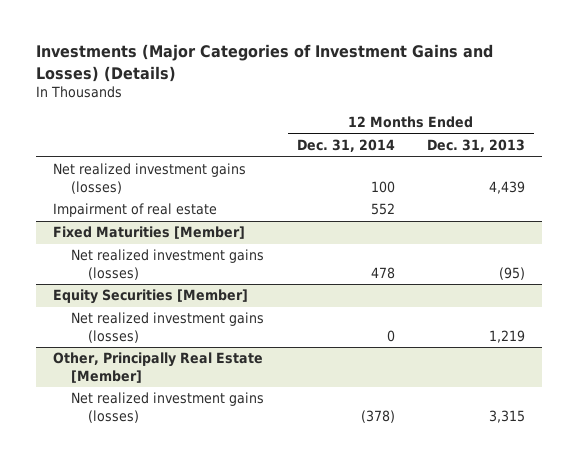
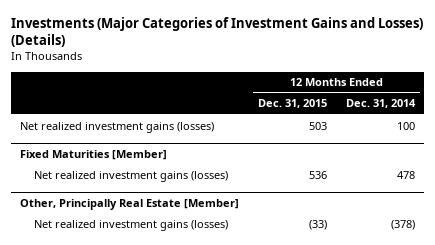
[427,139,526,153] Dec. 31, 2013 -> none
none -> [258,99,328,109] Dec. 31, 2015
[52,203,217,218] Impairment of real estate -> none
[52,289,248,305] Equity Securities [Member] -> none
[70,312,264,343] Net realized investment gains (losses) -> none

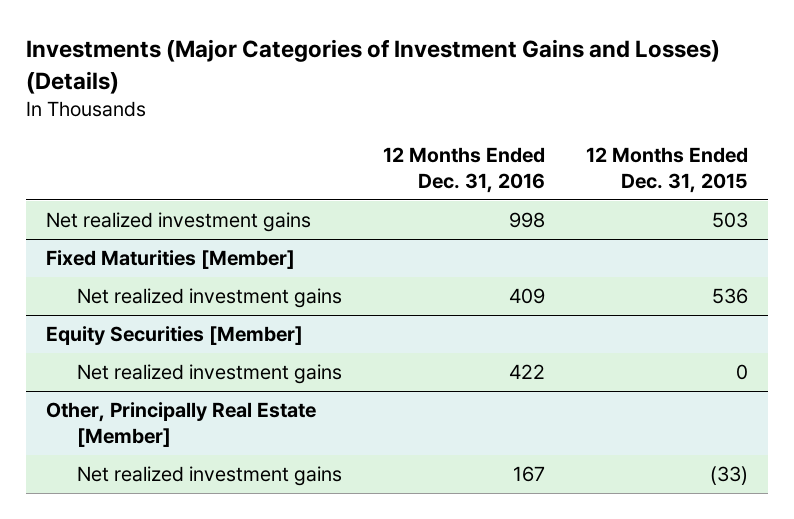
[345,99,416,109] Dec. 31, 2014 -> none
none -> [383,147,546,193] 12 Months Ended Dec. 31, 2016
[20,121,215,133] Net realized investment gains (losses) -> [46,212,312,233] Net realized investment gains
[33,170,228,182] Net realized investment gains (losses) -> [77,288,343,309] Net realized investment gains
none -> [46,326,304,346] Equity Securities [Member]
none -> [77,364,343,385] Net realized investment gains
[33,219,228,231] Net realized investment gains (losses) -> [77,466,343,487] Net realized investment gains

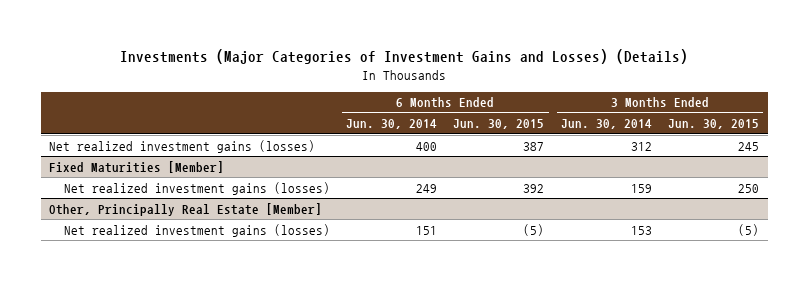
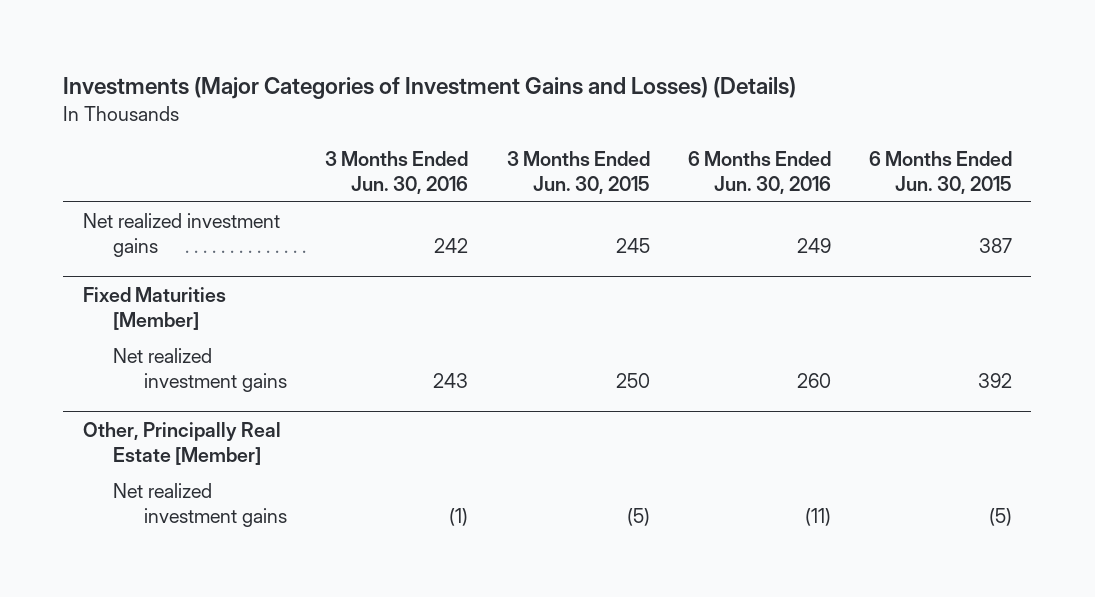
[345,119,437,130] Jun. 30, 2014 -> none
[560,119,652,130] Jun. 30, 2014 -> none
none -> [325,150,469,194] 3 Months Ended Jun. 30, 2016
none -> [687,150,831,194] 6 Months Ended Jun. 30, 2016
[48,139,315,153] Net realized investment gains (losses) -> [82,213,280,258] Net realized investment gains
[63,181,330,195] Net realized investment gains (losses) -> [113,348,288,393] Net realized investment gains
[63,223,330,237] Net realized investment gains (losses) -> [113,483,288,528] Net realized investment gains

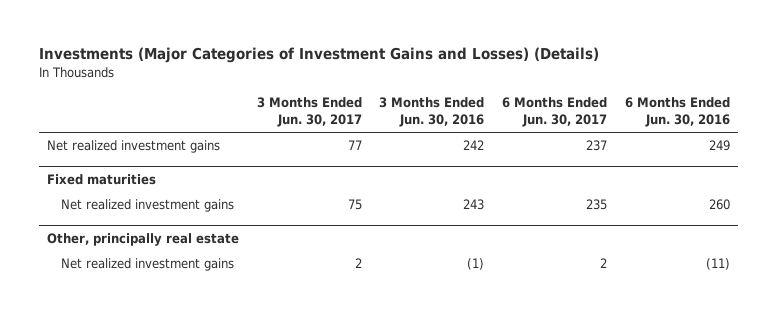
[506,150,650,194] 3 Months Ended Jun. 30, 2015 -> none
[869,150,1013,194] 6 Months Ended Jun. 30, 2015 -> none
none -> [256,97,362,128] 3 Months Ended Jun. 30, 2017
none -> [502,97,608,128] 6 Months Ended Jun. 30, 2017
[82,286,226,330] Fixed Maturities [Member] -> [47,173,157,185] Fixed maturities
[82,421,281,465] Other, Principally Real Estate [Member] -> [47,232,240,246] Other, principally real estate

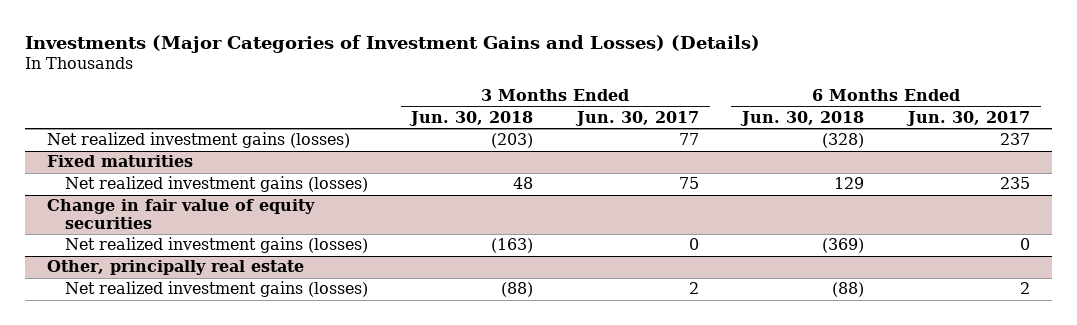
[379,97,485,128] 3 Months Ended Jun. 30, 2016 -> none
[624,97,730,128] 6 Months Ended Jun. 30, 2016 -> none
none -> [409,110,534,126] Jun. 30, 2018
none -> [740,110,865,126] Jun. 30, 2018
[47,140,221,154] Net realized investment gains -> [46,132,350,149] Net realized investment gains (losses)
[61,199,235,213] Net realized investment gains -> [64,176,368,193] Net realized investment gains (losses)
none -> [46,199,315,230] Change in fair value of equity securities
none -> [64,237,368,254] Net realized investment gains (losses)
[61,258,235,272] Net realized investment gains -> [64,281,368,298] Net realized investment gains (losses)

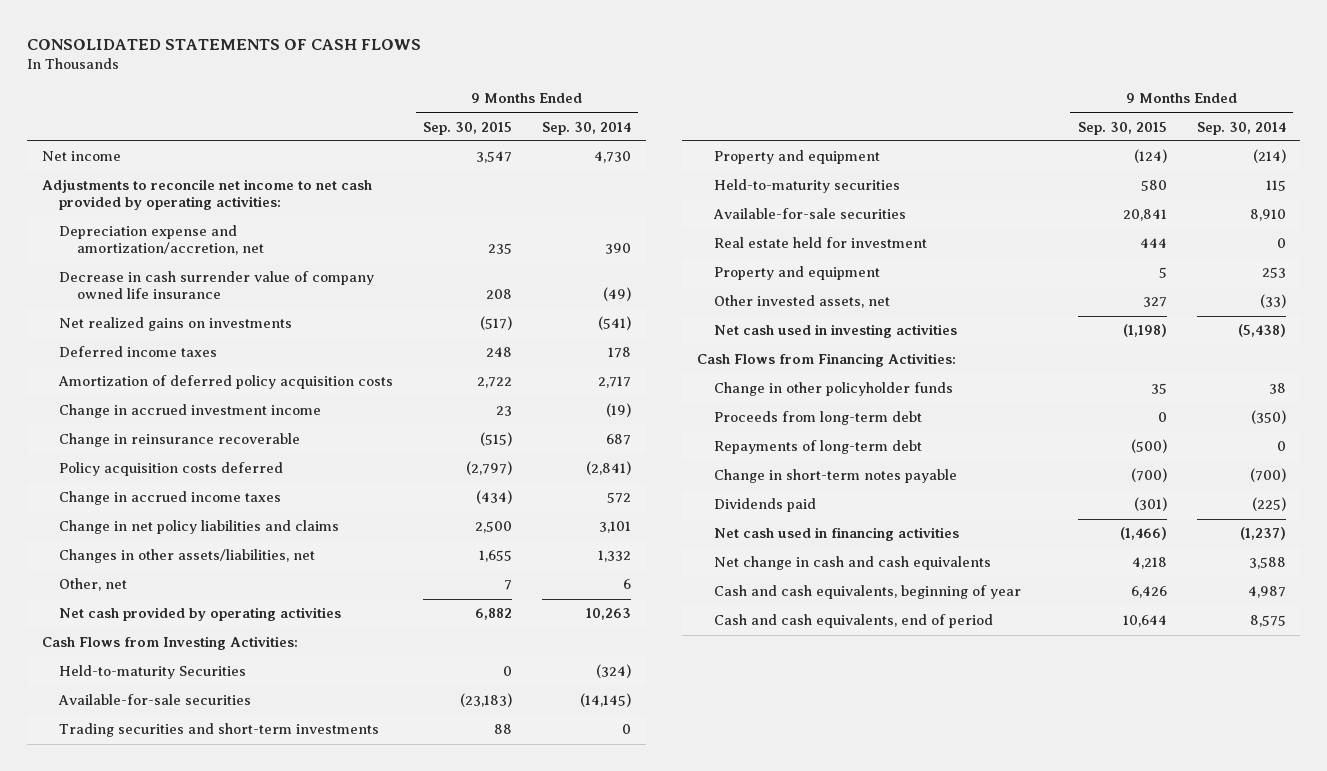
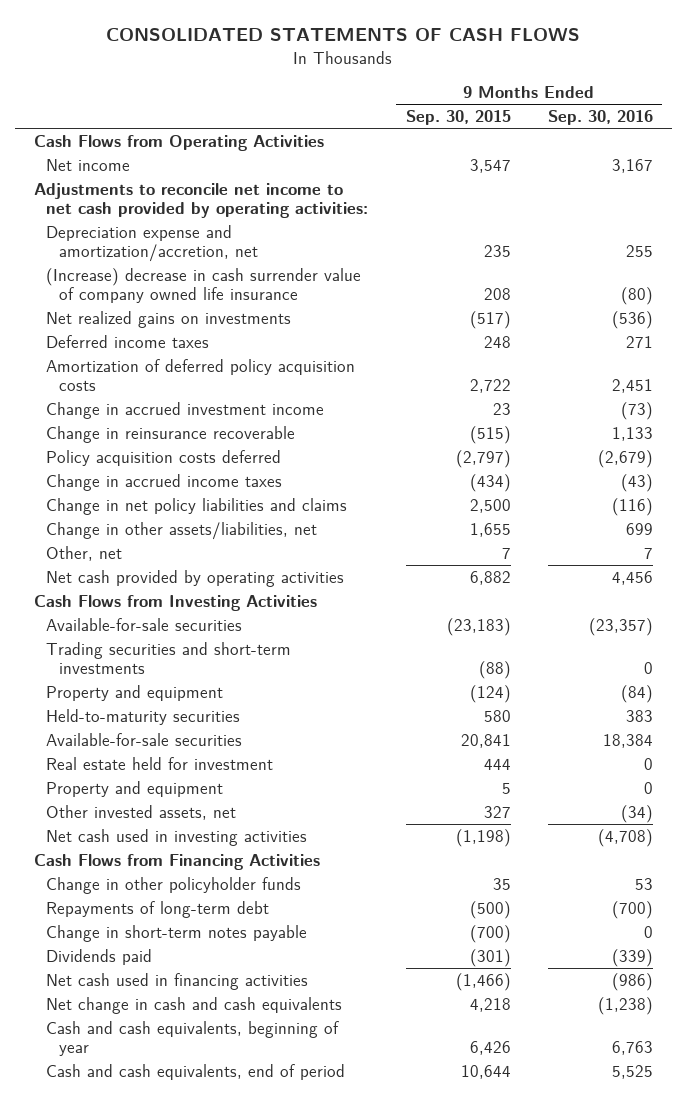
[541,121,631,135] Sep. 30, 2014 -> none
none -> [547,109,653,125] Sep. 30, 2016
none -> [33,134,324,151] Cash Flows from Operating Activities
[59,271,375,300] Decrease in cash surrender value of company owned life insurance -> [46,267,362,303] (Increase) decrease in cash surrender value of company owned life insurance
[59,549,316,564] Changes in other assets/liabilities, net -> [46,521,318,540] Change in other assets/liabilities, net
[59,665,247,680] Held-to-maturity Securities -> none
[41,636,298,651] Cash Flows from Investing Activities: -> [33,594,317,611] Cash Flows from Investing Activities
[494,724,513,735] 88 -> [478,660,511,679] (88)
[696,353,956,368] Cash Flows from Financing Activities: -> [33,853,320,870] Cash Flows from Financing Activities
[714,411,923,426] Proceeds from long-term debt -> none

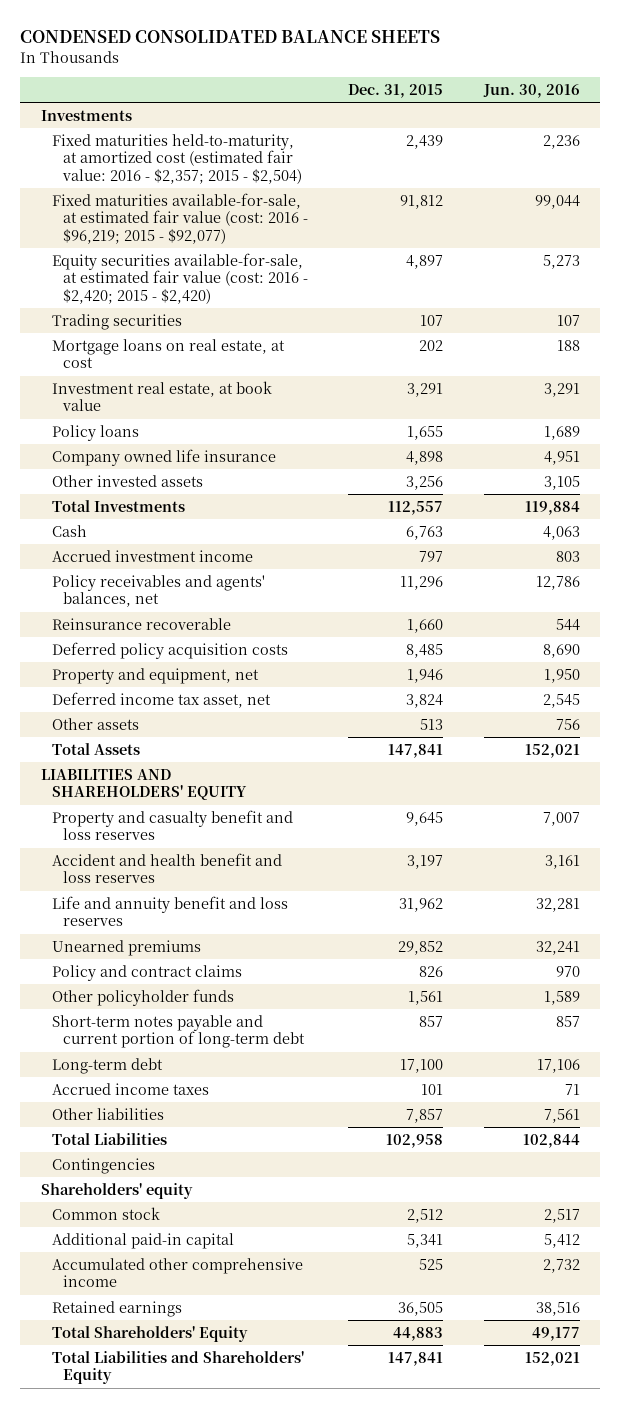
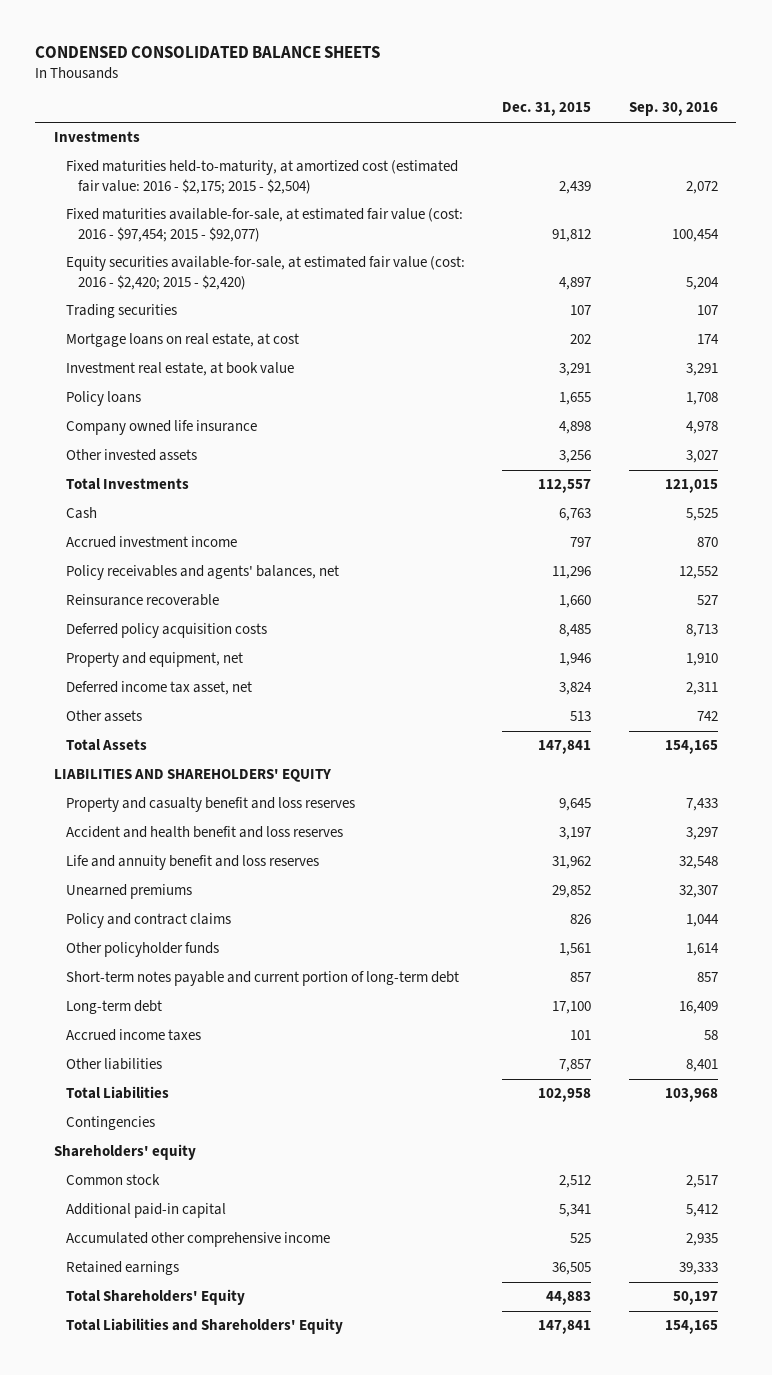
[482,84,580,99] Jun. 30, 2016 -> none
none -> [628,102,718,117] Sep. 30, 2016
[51,133,302,185] Fixed maturities held-to-maturity, at amortized cost (estimated fair value: 2016 - $2,357; 2015 - $2,504) -> [65,160,458,194] Fixed maturities held-to-maturity, at amortized cost (estimated fair value: 2016 - $2,175; 2015 - $2,504)
[51,192,308,245] Fixed maturities available-for-sale, at estimated fair value (cost: 2016 - $96,219; 2015 - $92,077) -> [65,208,463,242] Fixed maturities available-for-sale, at estimated fair value (cost: 2016 - $97,454; 2015 - $92,077)

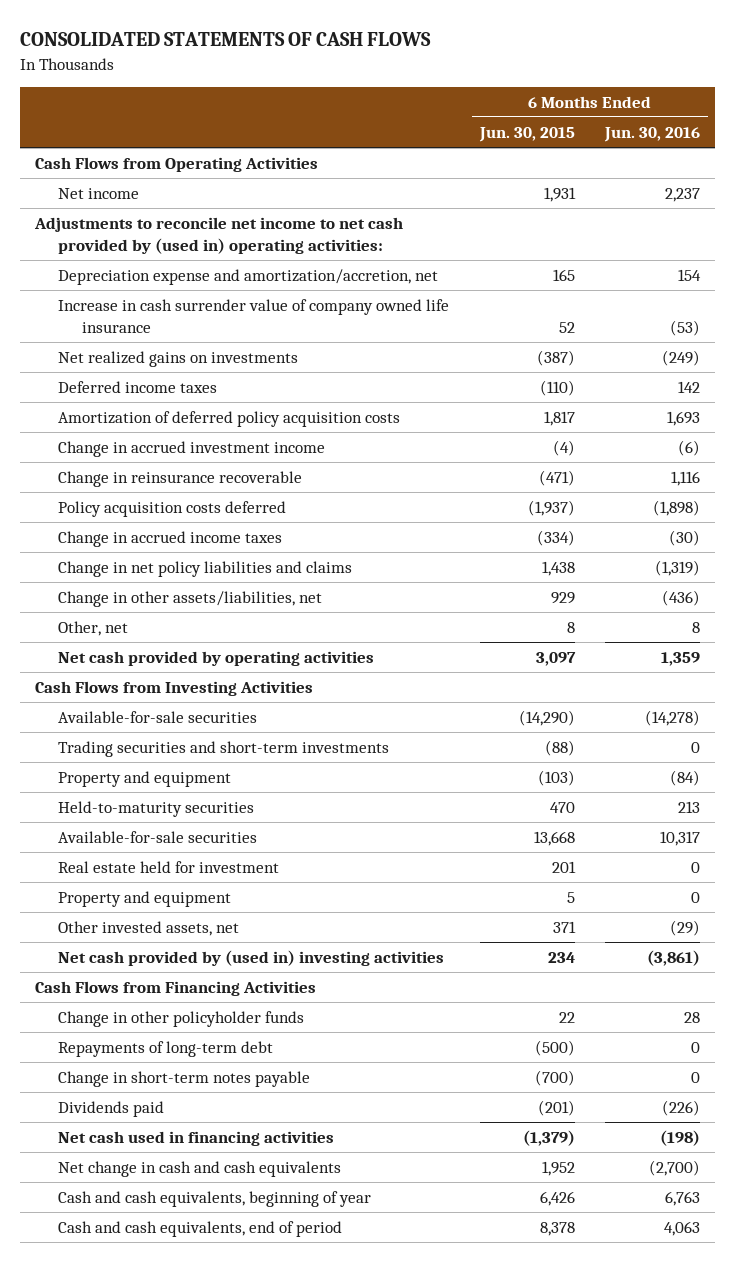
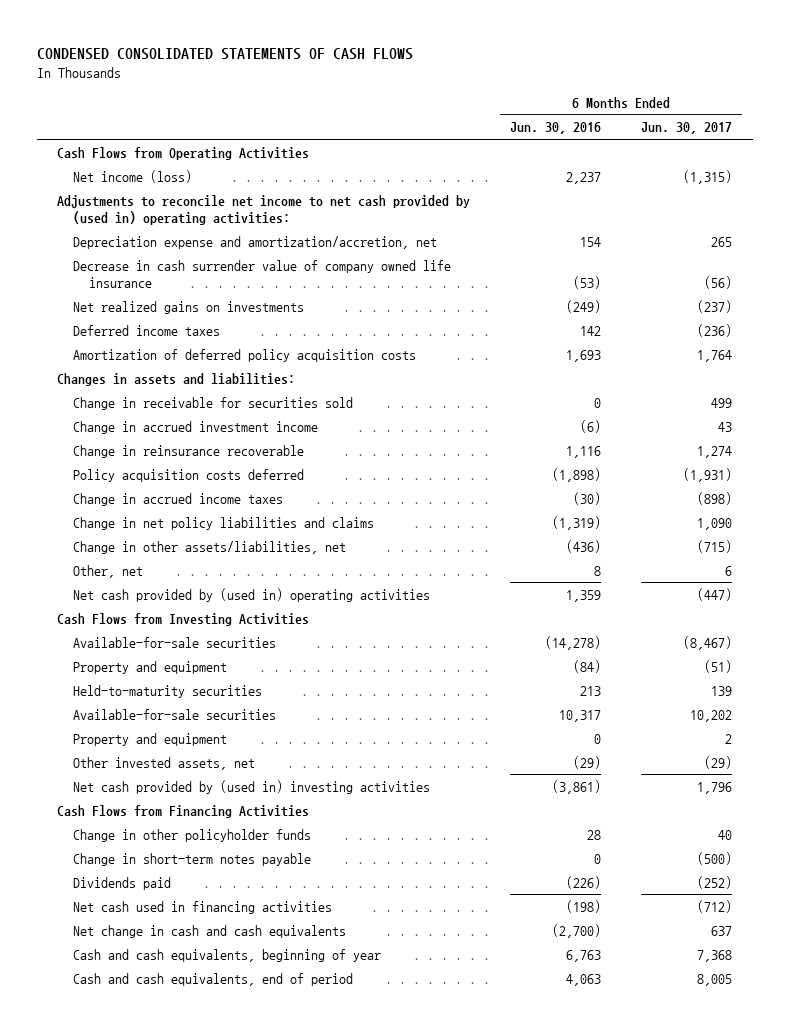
[19,32,431,47] CONSOLIDATED STATEMENTS OF CASH FLOWS -> [36,48,413,61] CONDENSED CONSOLIDATED STATEMENTS OF CASH FLOWS
[478,126,575,142] Jun. 30, 2015 -> none
none -> [641,122,733,135] Jun. 30, 2017
[58,187,140,199] Net income -> [72,169,192,183] Net income (loss)
[58,298,450,333] Increase in cash surrender value of company owned life insurance -> [72,259,451,288] Decrease in cash surrender value of company owned life insurance
none -> [56,372,295,386] Changes in assets and liabilities:
none -> [72,396,353,410] Change in receivable for securities sold
[58,650,375,666] Net cash provided by operating activities -> [72,587,430,602] Net cash provided by (used in) operating activities
[58,740,390,757] Trading securities and short-term investments -> none
[58,860,280,873] Real estate held for investment -> none
[58,1040,274,1057] Repayments of long-term debt -> none

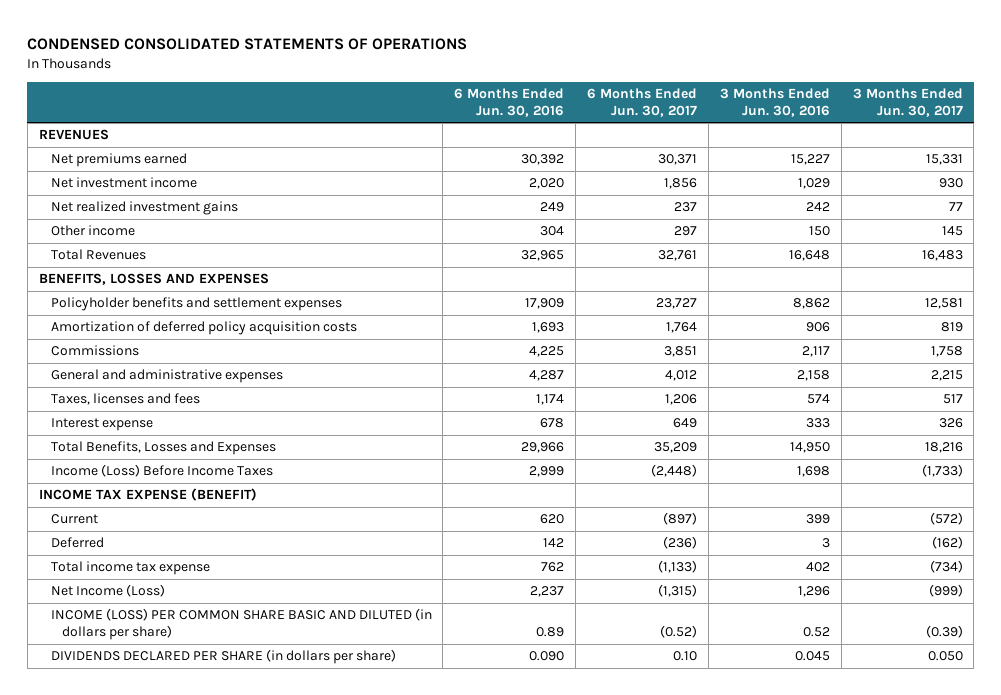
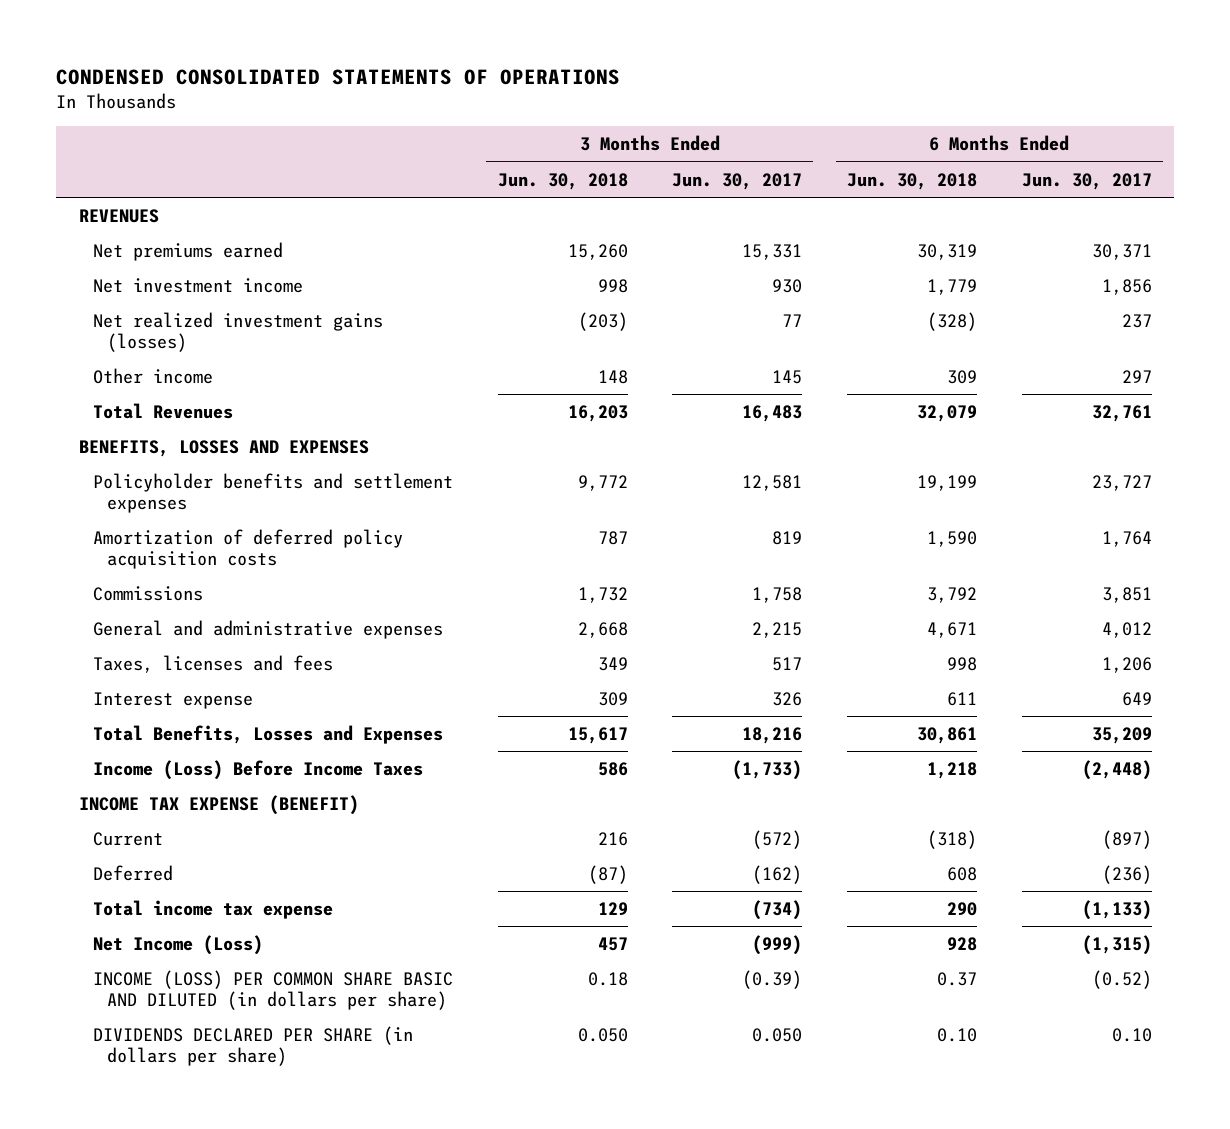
[454,87,565,117] 6 Months Ended Jun. 30, 2016 -> none
[719,87,830,117] 3 Months Ended Jun. 30, 2016 -> none
none -> [497,172,628,190] Jun. 30, 2018
none -> [846,172,977,190] Jun. 30, 2018
[50,201,238,216] Net realized investment gains -> [92,311,383,352] Net realized investment gains (losses)

